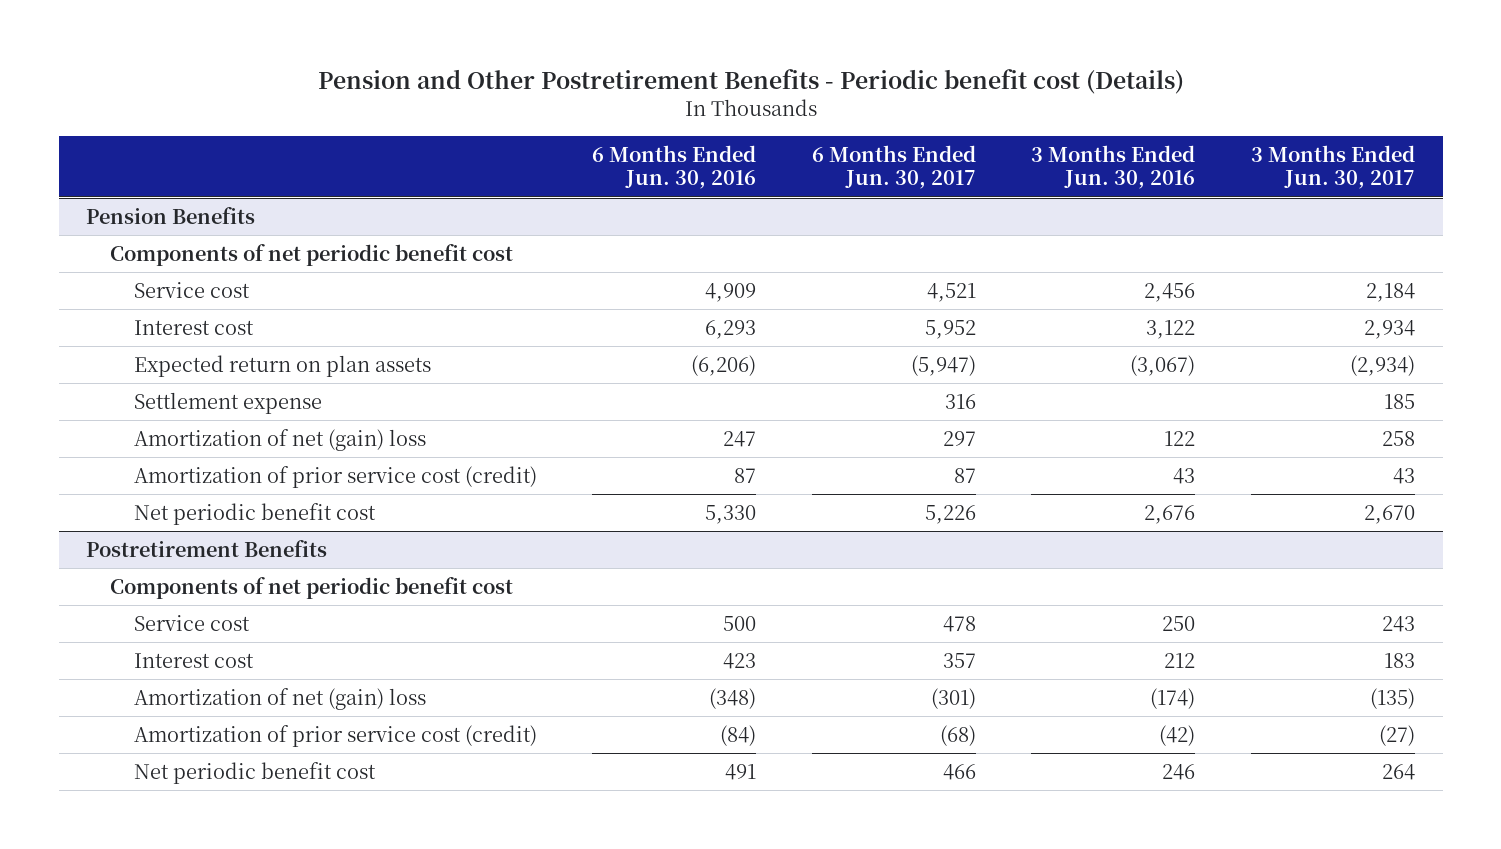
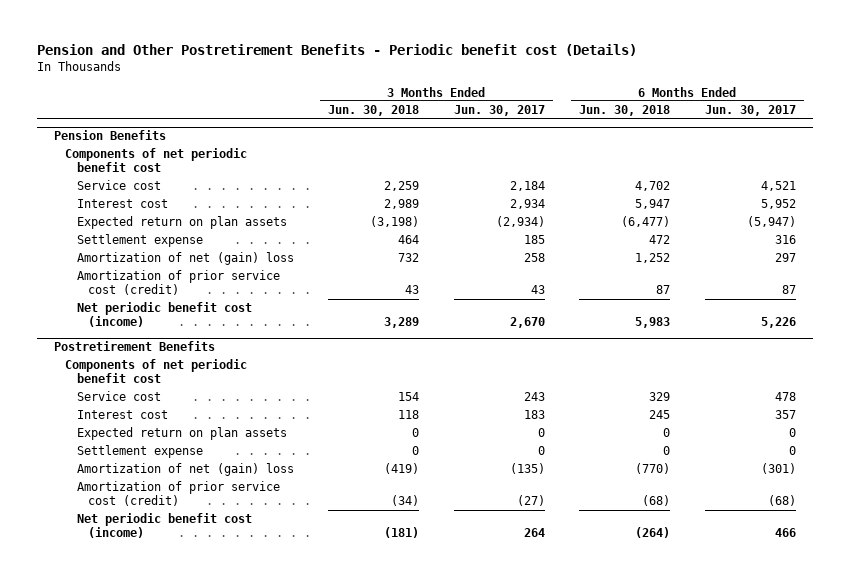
[592,144,757,190] 6 Months Ended Jun. 30, 2016 -> none
[1031,144,1196,190] 3 Months Ended Jun. 30, 2016 -> none
none -> [328,105,420,117] Jun. 30, 2018
none -> [579,105,671,117] Jun. 30, 2018
[133,502,376,525] Net periodic benefit cost -> [76,302,252,328] Net periodic benefit cost (income)
none -> [76,427,287,441] Expected return on plan assets
none -> [76,445,203,459] Settlement expense
[133,761,376,784] Net periodic benefit cost -> [76,513,252,539] Net periodic benefit cost (income)

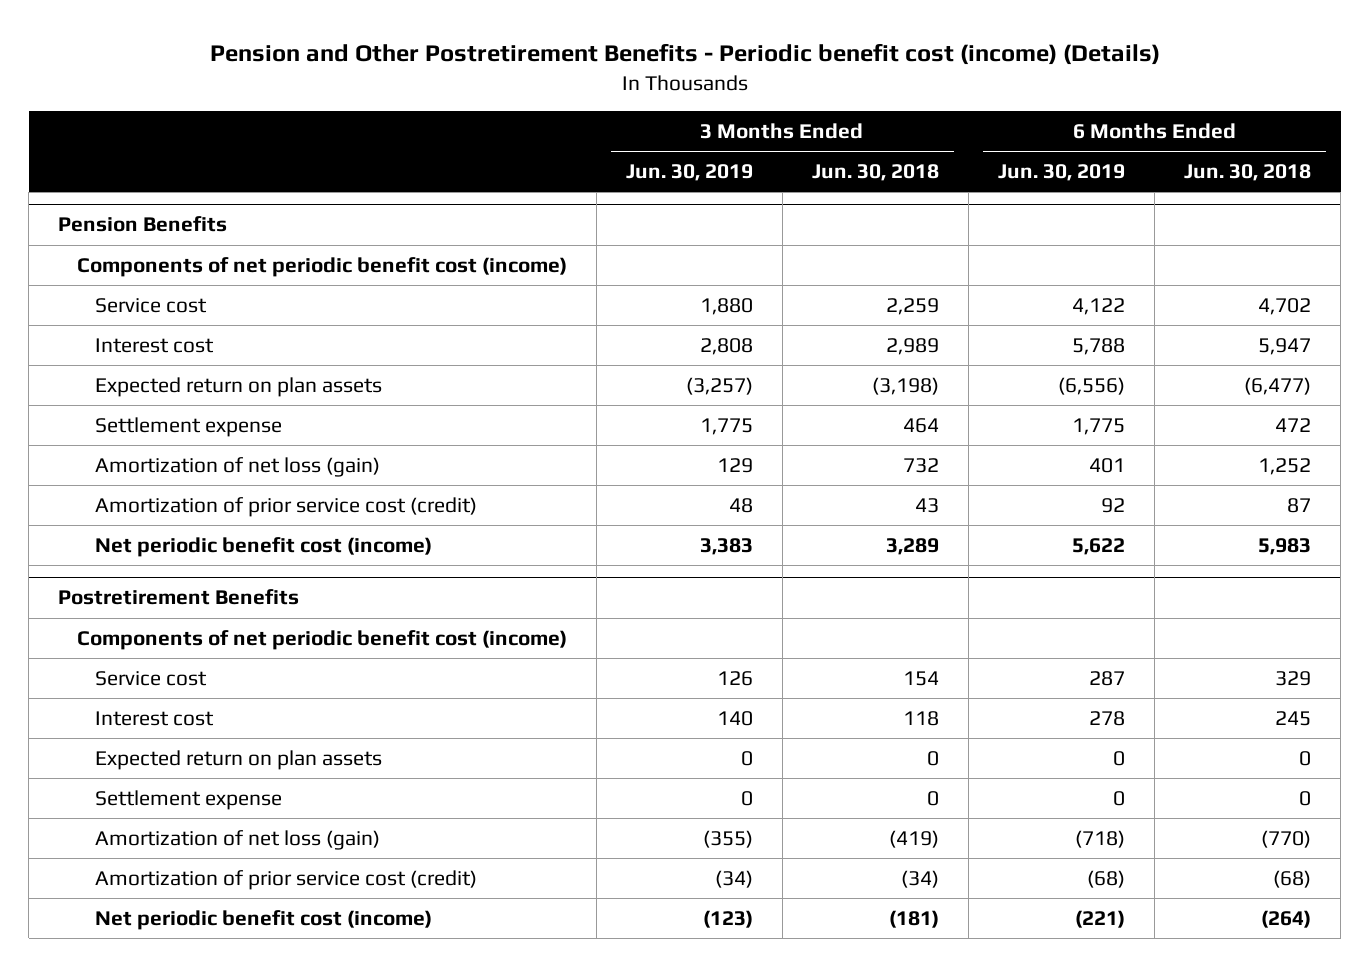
[36,44,637,57] Pension and Other Postretirement Benefits - Periodic benefit cost (Details) -> [209,43,1160,66] Pension and Other Postretirement Benefits - Periodic benefit cost (income) (Details)
[453,105,545,117] Jun. 30, 2017 -> none
[704,105,796,117] Jun. 30, 2017 -> none
none -> [625,163,753,181] Jun. 30, 2019
none -> [998,163,1126,181] Jun. 30, 2019
[65,148,248,173] Components of net periodic benefit cost -> [76,256,567,277] Components of net periodic benefit cost (income)
[76,252,294,266] Amortization of net (gain) loss -> [95,456,381,477] Amortization of net loss (gain)
[65,359,248,384] Components of net periodic benefit cost -> [76,629,567,650] Components of net periodic benefit cost (income)
[76,463,294,477] Amortization of net (gain) loss -> [95,829,381,850] Amortization of net loss (gain)

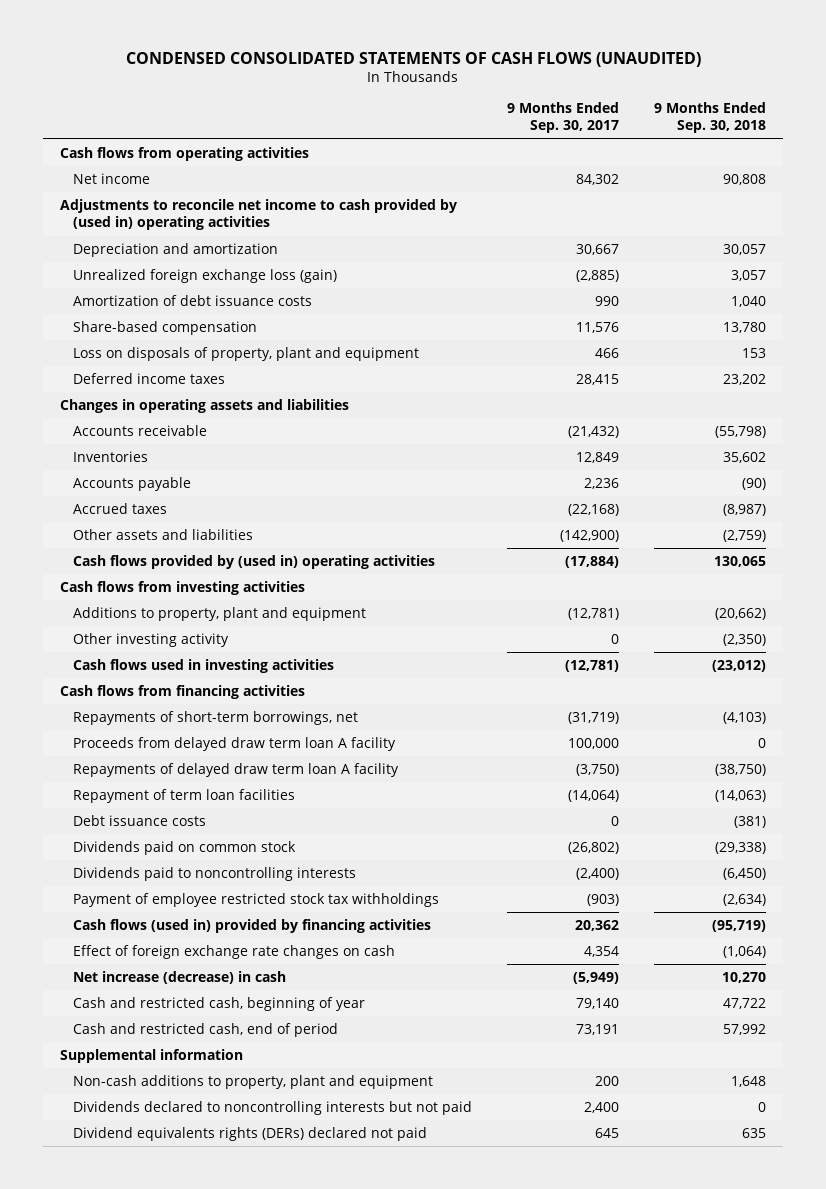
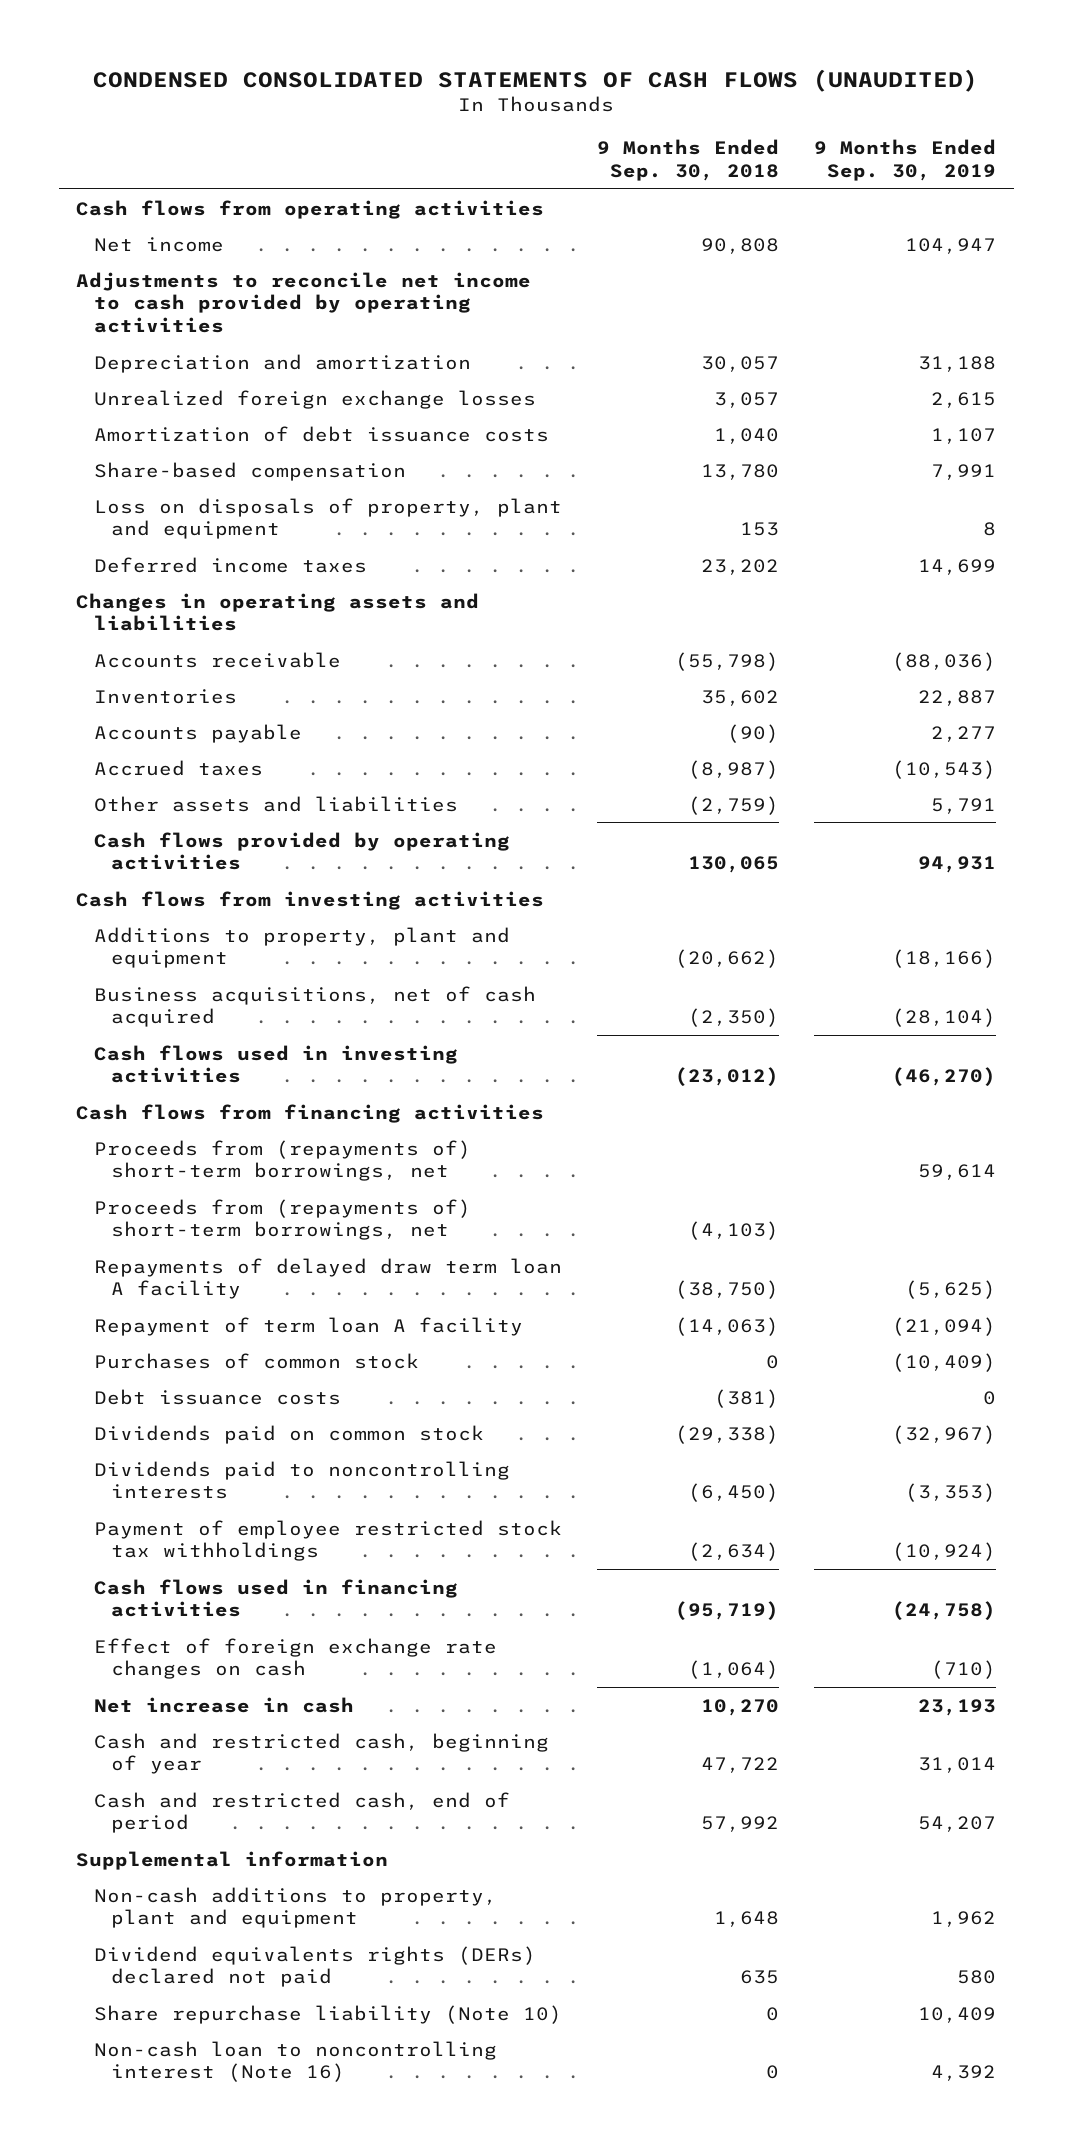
[506,102,619,134] 9 Months Ended Sep. 30, 2017 -> none
none -> [814,138,997,181] 9 Months Ended Sep. 30, 2019
[60,198,458,231] Adjustments to reconcile net income to cash provided by (used in) operating activities -> [76,271,532,334] Adjustments to reconcile net income to cash provided by operating activities
[73,268,338,283] Unrealized foreign exchange loss (gain) -> [93,389,536,409] Unrealized foreign exchange losses
[73,554,436,569] Cash flows provided by (used in) operating activities -> [93,831,510,871] Cash flows provided by operating activities
[73,632,230,647] Other investing activity -> [93,985,536,1028] Business acquisitions, net of cash acquired
[73,736,397,751] Proceeds from delayed draw term loan A facility -> none
none -> [93,1139,471,1182] Proceeds from (repayments of) short-term borrowings, net
[73,710,359,725] Repayments of short-term borrowings, net -> [93,1198,471,1241] Proceeds from (repayments of) short-term borrowings, net
[73,788,296,803] Repayment of term loan facilities -> [93,1316,523,1336] Repayment of term loan A facility
none -> [93,1352,419,1369] Purchases of common stock
[73,918,432,933] Cash flows (used in) provided by financing activities -> [93,1578,458,1618] Cash flows used in financing activities
[73,970,287,984] Net increase (decrease) in cash -> [93,1696,354,1713] Net increase in cash
[73,1100,473,1115] Dividends declared to noncontrolling interests but not paid -> none
none -> [93,2004,562,2024] Share repurchase liability (Note 10)
none -> [93,2040,497,2083] Non-cash loan to noncontrolling interest (Note 16)

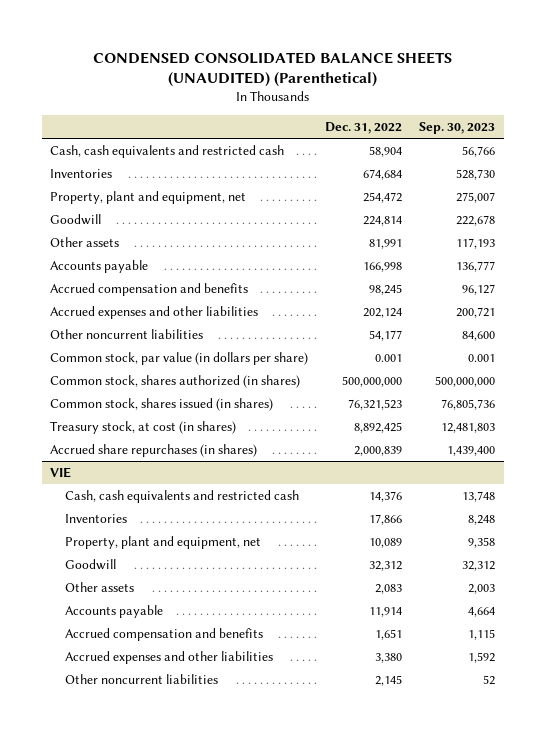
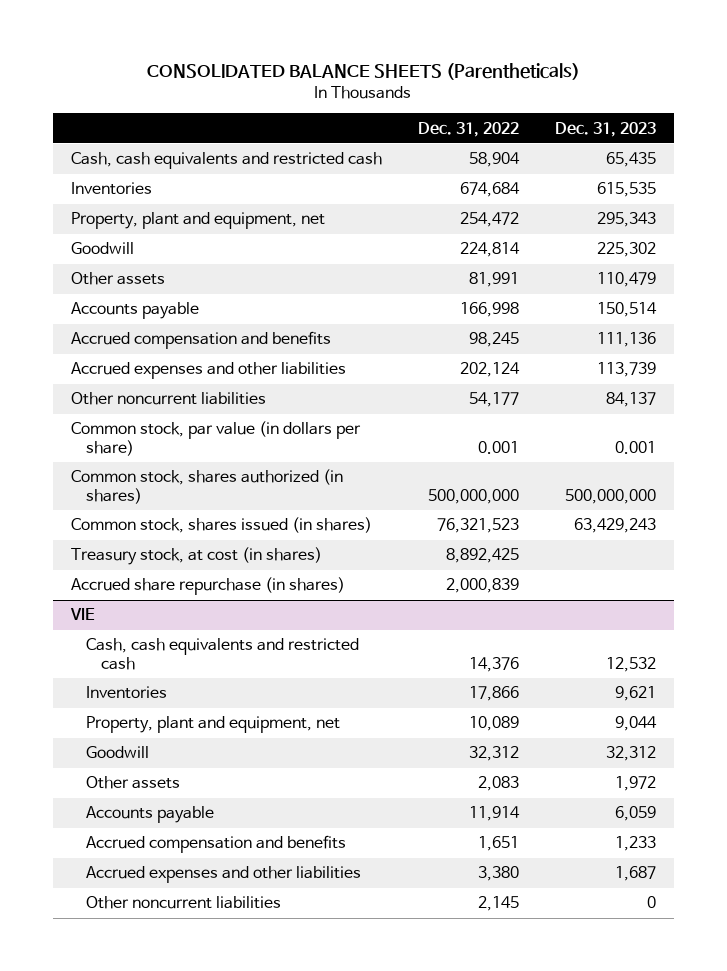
[92,51,452,88] CONDENSED CONSOLIDATED BALANCE SHEETS (UNAUDITED) (Parenthetical) -> [147,62,581,80] CONSOLIDATED BALANCE SHEETS (Parentheticals)
[419,121,496,134] Sep. 30, 2023 -> none
none -> [554,121,656,137] Dec. 31, 2023
[50,444,258,458] Accrued share repurchases (in shares) -> [70,577,345,596] Accrued share repurchase (in shares)

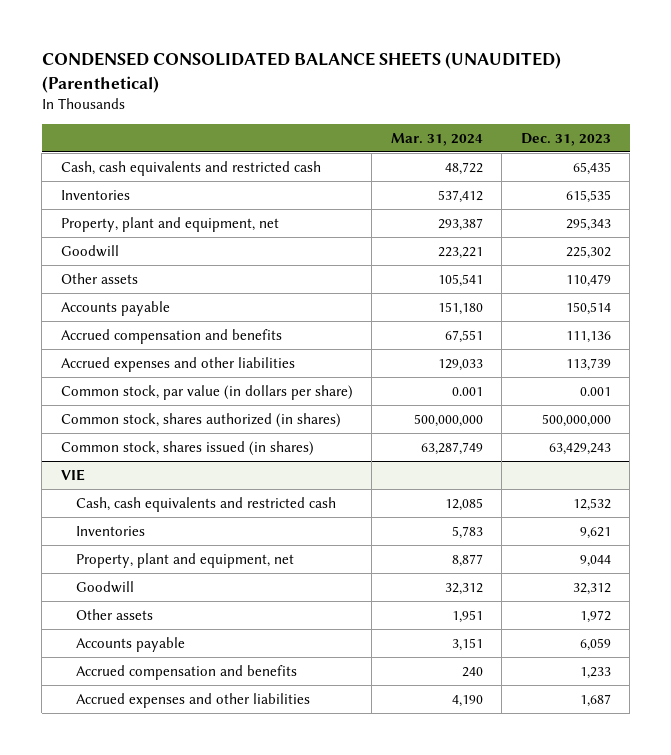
[147,62,581,80] CONSOLIDATED BALANCE SHEETS (Parentheticals) -> [41,52,561,93] CONDENSED CONSOLIDATED BALANCE SHEETS (UNAUDITED) (Parenthetical)
[417,121,519,137] Dec. 31, 2022 -> none
none -> [390,132,483,146] Mar. 31, 2024
[70,392,266,406] Other noncurrent liabilities -> none
[70,547,322,566] Treasury stock, at cost (in shares) -> none
[70,577,345,596] Accrued share repurchase (in shares) -> none
[85,896,281,910] Other noncurrent liabilities -> none

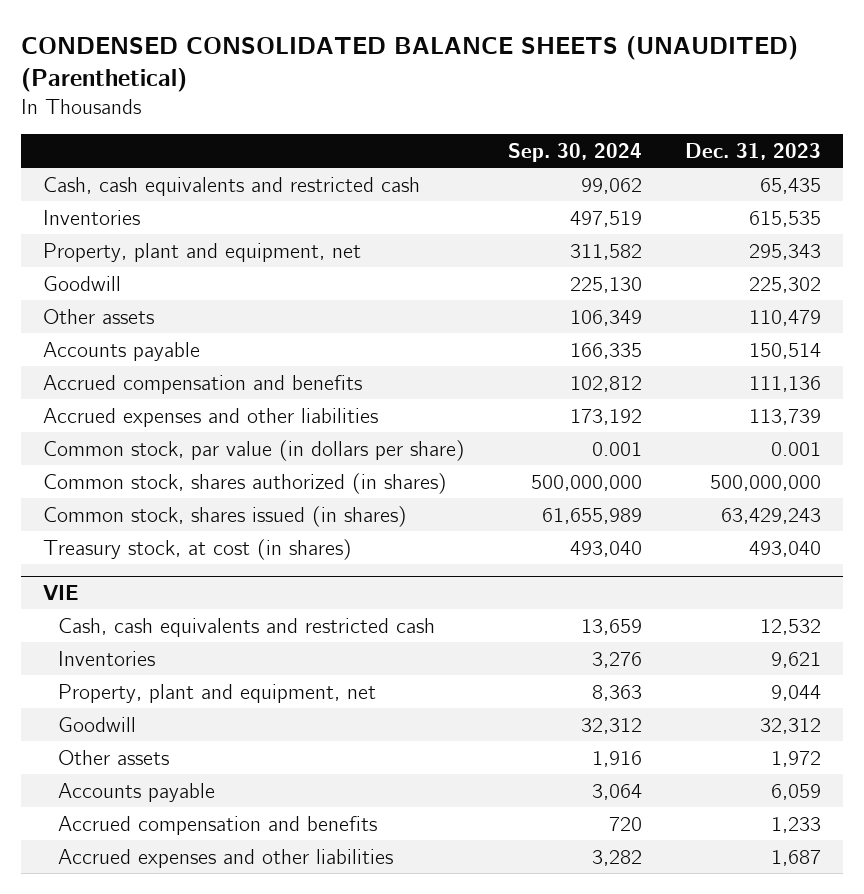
[390,132,483,146] Mar. 31, 2024 -> none
none -> [507,142,642,162] Sep. 30, 2024
none -> [42,538,352,560] Treasury stock, at cost (in shares)

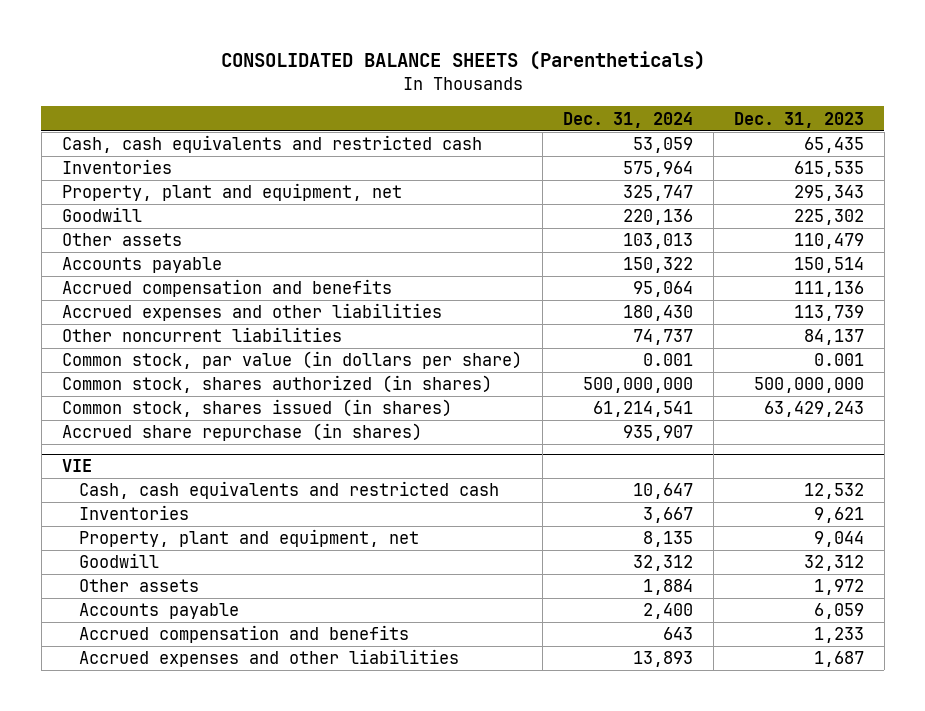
[21,35,799,92] CONDENSED CONSOLIDATED BALANCE SHEETS (UNAUDITED) (Parenthetical) -> [220,51,705,71] CONSOLIDATED BALANCE SHEETS (Parentheticals)
[507,142,642,162] Sep. 30, 2024 -> none
none -> [562,111,693,128] Dec. 31, 2024
none -> [61,327,342,343] Other noncurrent liabilities
[42,538,352,560] Treasury stock, at cost (in shares) -> none
none -> [61,423,422,442] Accrued share repurchase (in shares)

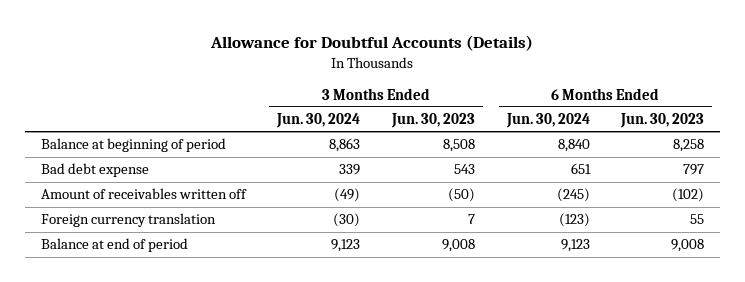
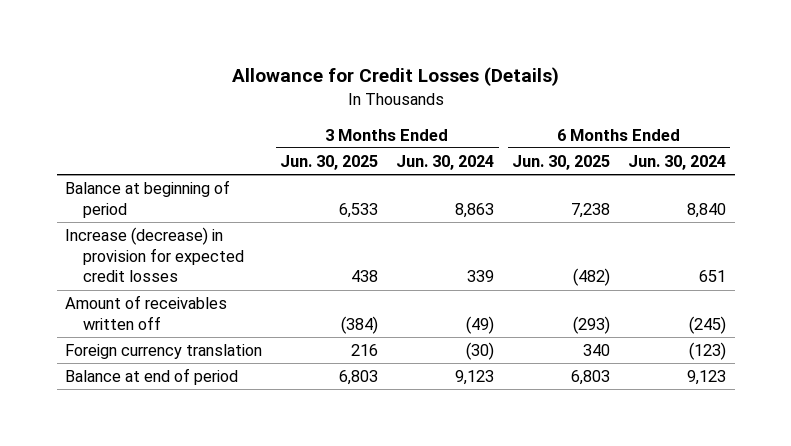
[210,34,534,51] Allowance for Doubtful Accounts (Details) -> [231,67,559,87] Allowance for Credit Losses (Details)
[390,113,475,129] Jun. 30, 2023 -> none
[620,113,705,129] Jun. 30, 2023 -> none
none -> [280,154,379,170] Jun. 30, 2025
none -> [512,154,611,170] Jun. 30, 2025
[40,163,149,178] Bad debt expense -> [65,227,245,283] Increase (decrease) in provision for expected credit losses

